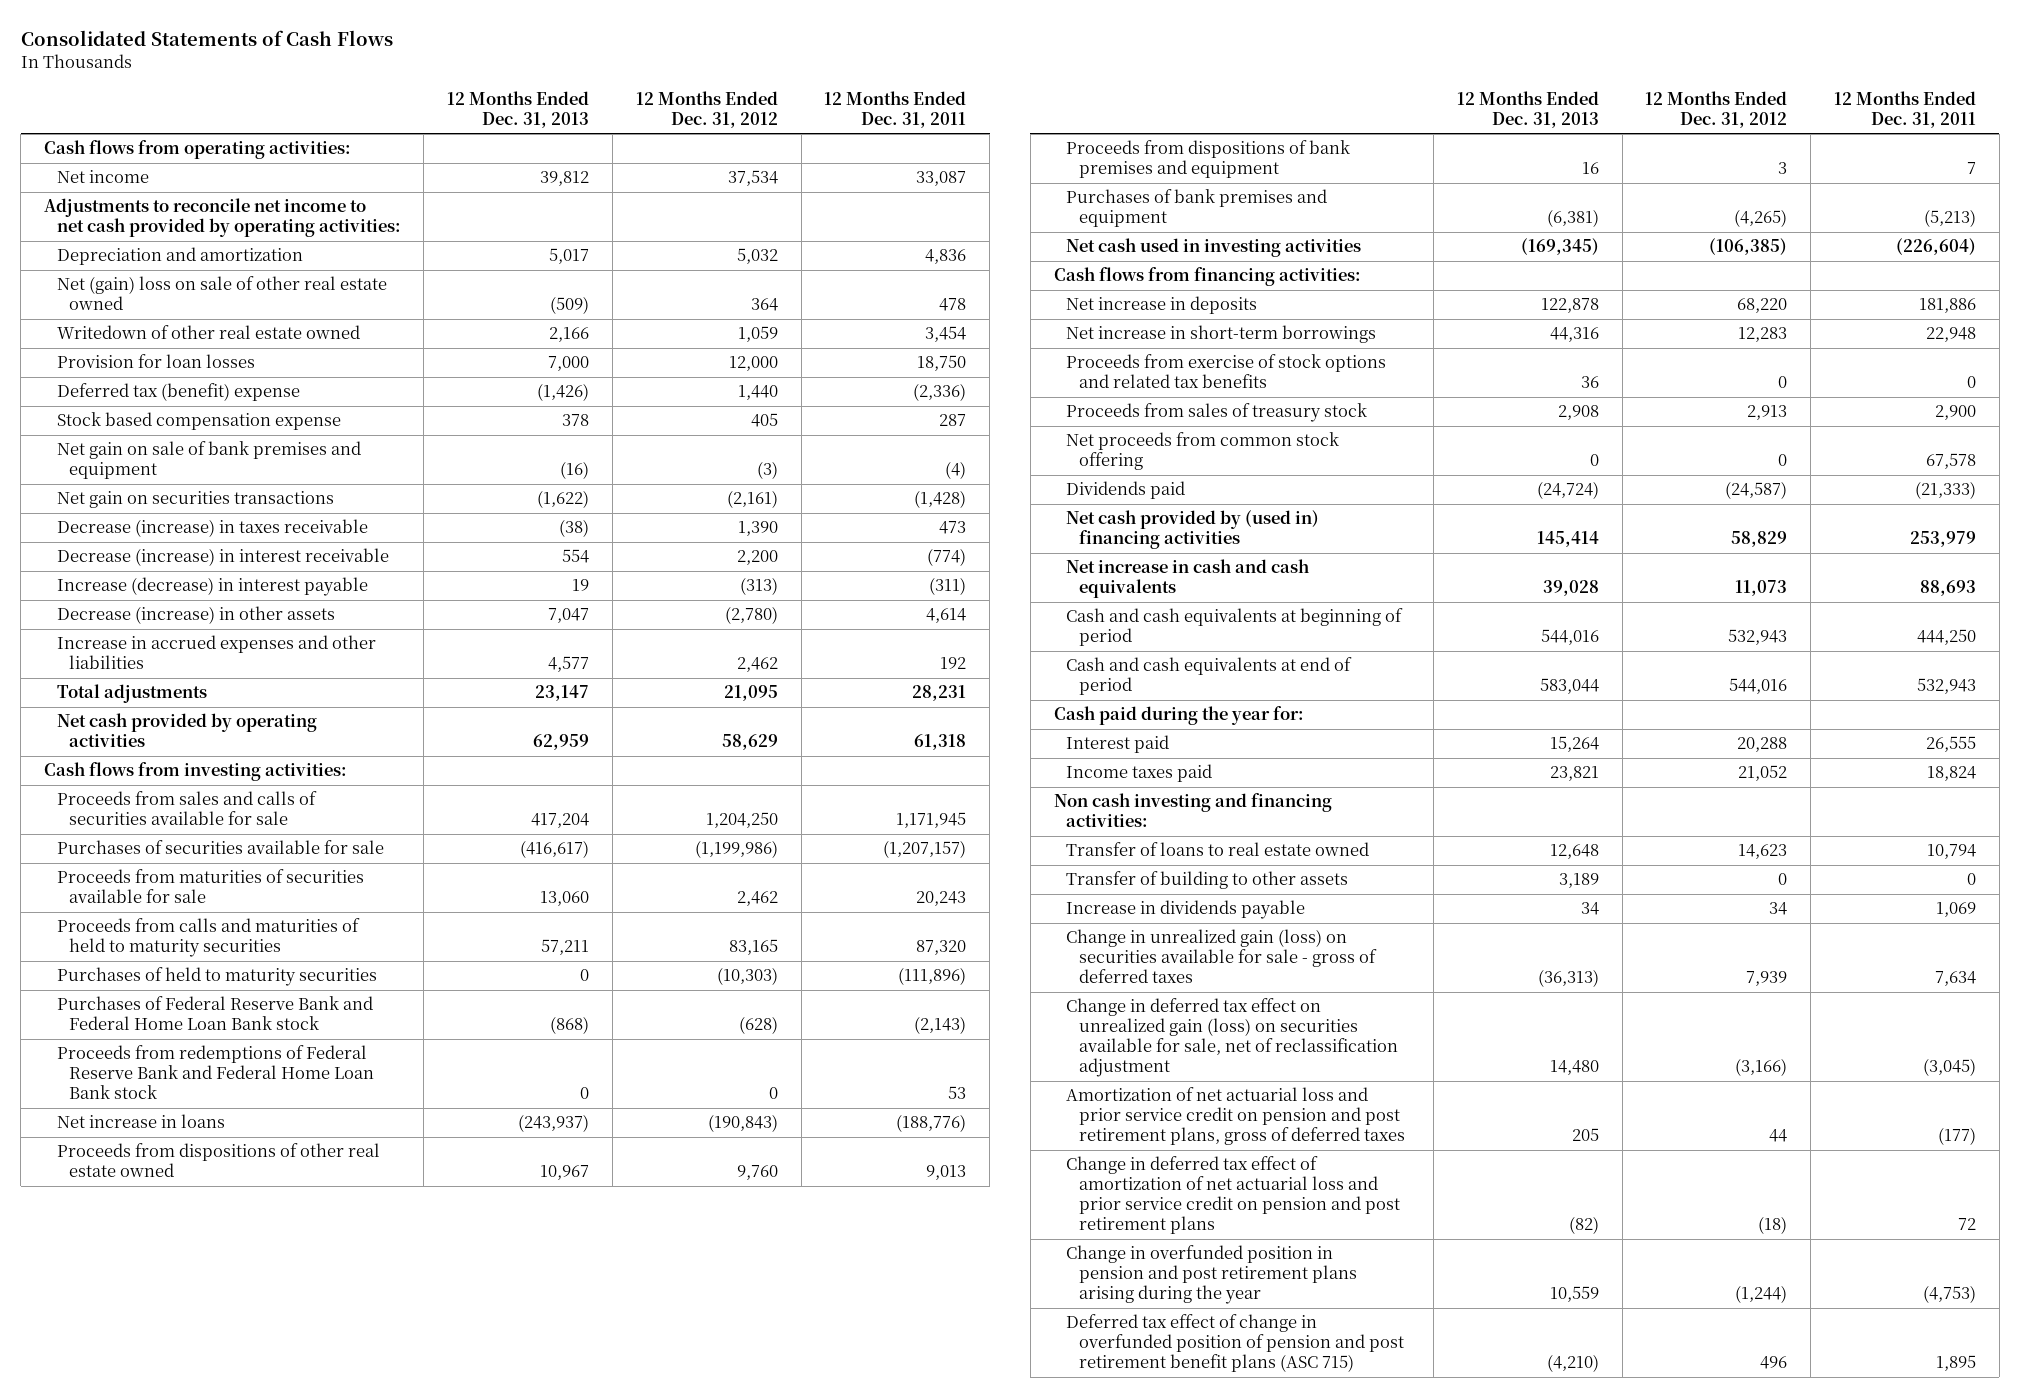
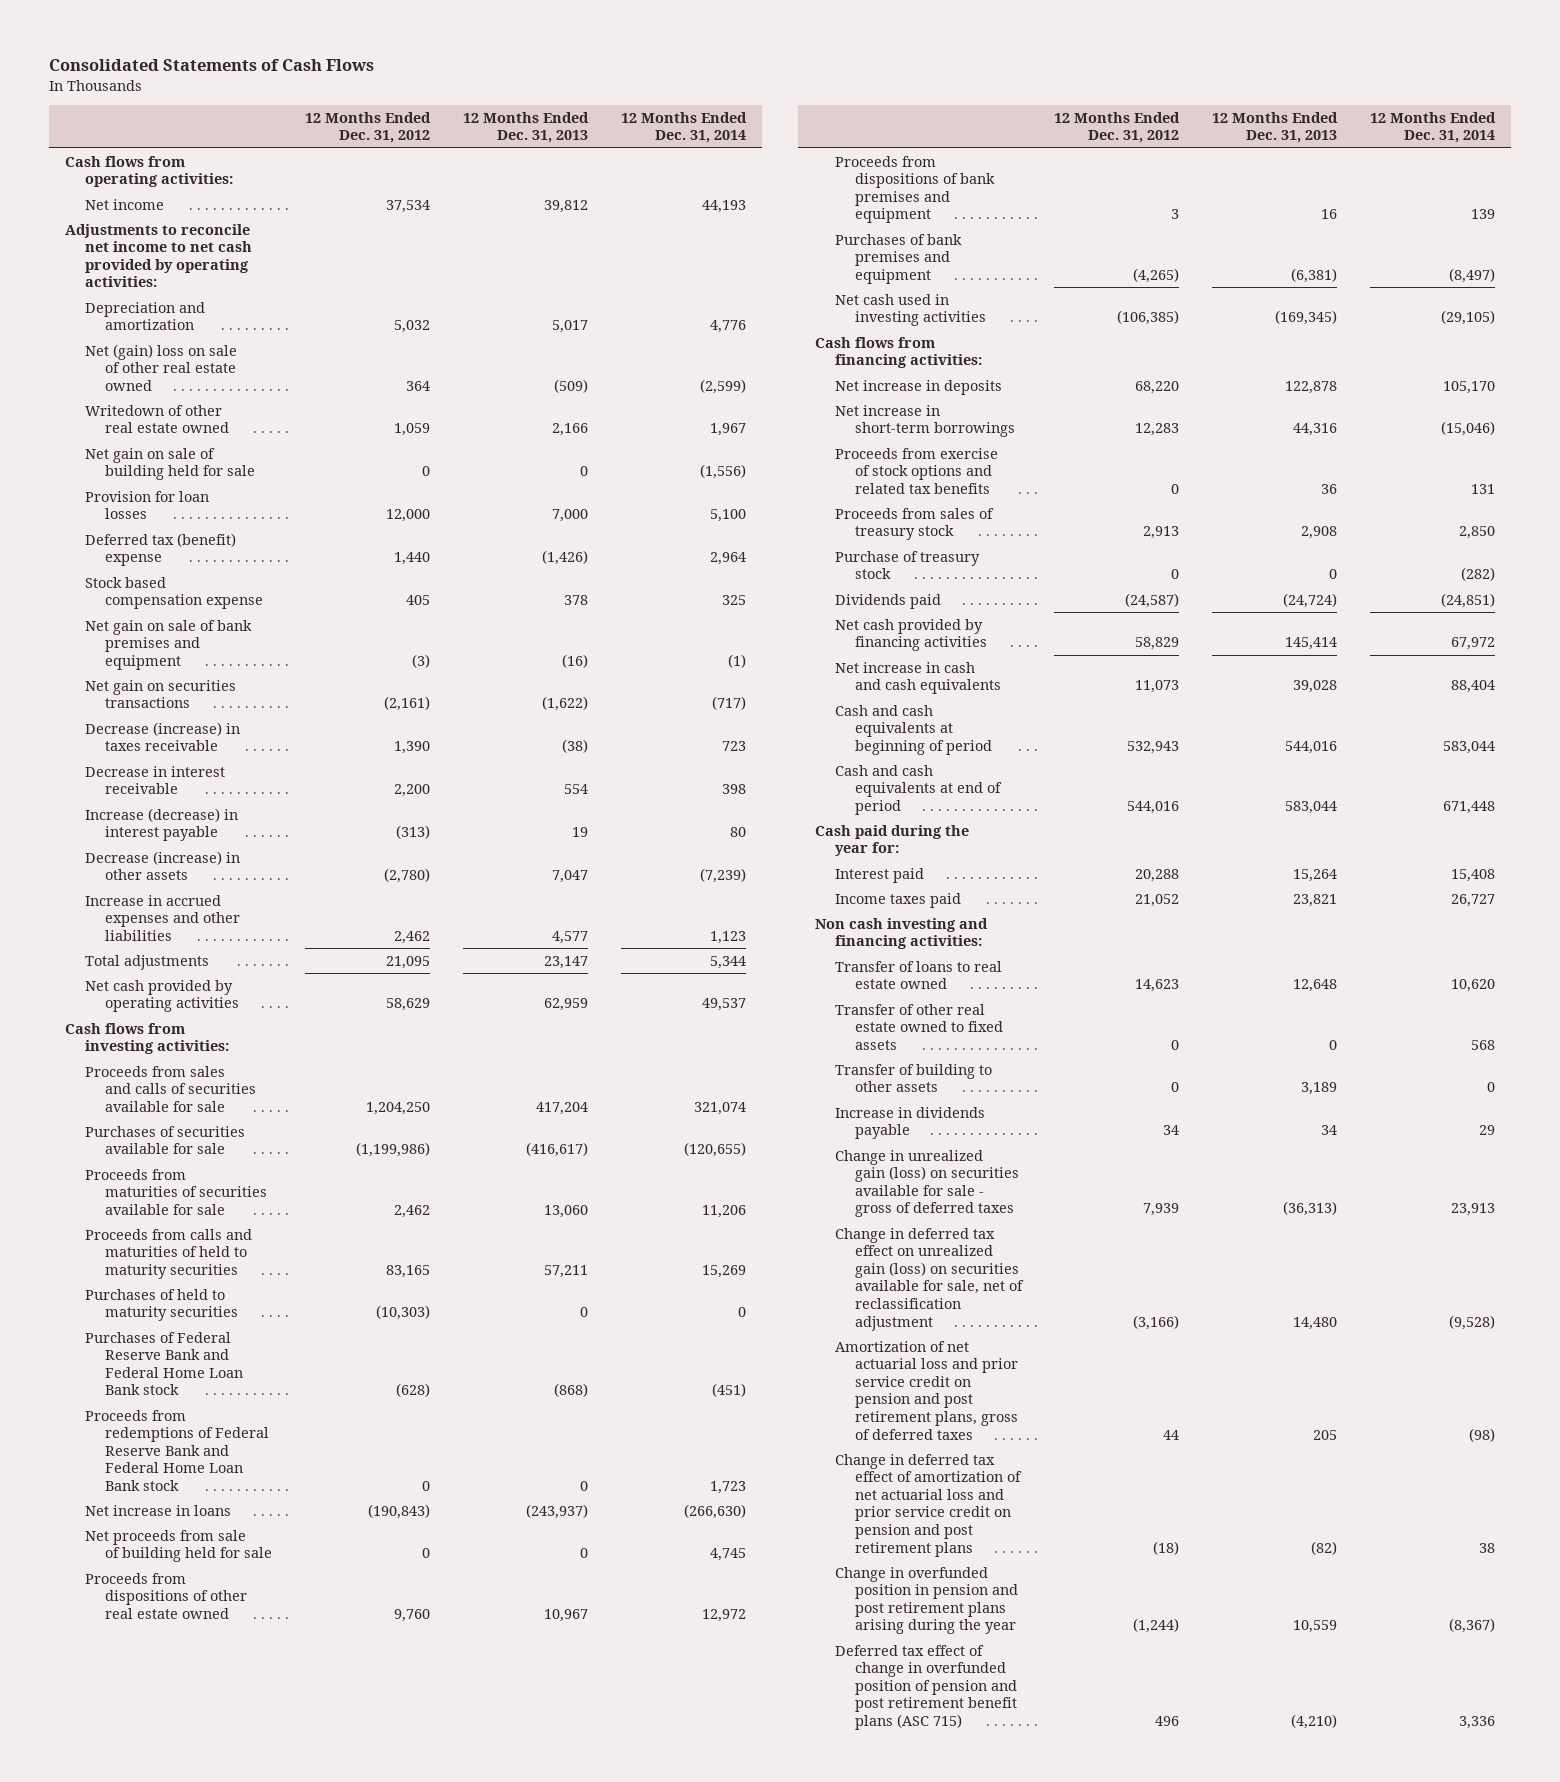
[824,90,967,128] 12 Months Ended Dec. 31, 2011 -> none
none -> [620,111,747,144] 12 Months Ended Dec. 31, 2014
none -> [85,447,256,481] Net gain on sale of building held for sale
[56,548,389,567] Decrease (increase) in interest receivable -> [85,765,226,795] Decrease in interest receivable
none -> [85,1529,273,1563] Net proceeds from sale of building held for sale
[1066,432,1340,471] Net proceeds from common stock offering -> none
none -> [834,550,980,580] Purchase of treasury stock
[1066,510,1320,550] Net cash provided by (used in) financing activities -> [834,618,987,652] Net cash provided by financing activities
none -> [834,1003,1003,1050] Transfer of other real estate owned to fixed assets

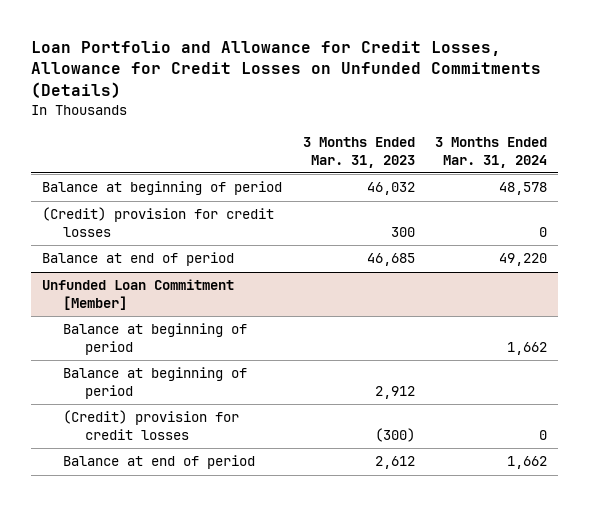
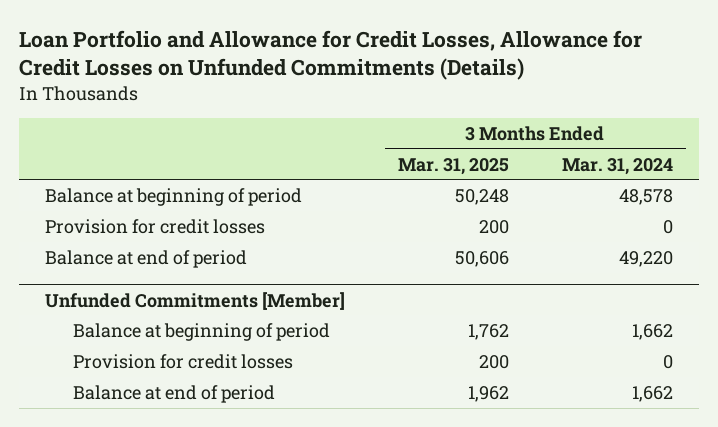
[302,137,415,168] 3 Months Ended Mar. 31, 2023 -> none
none -> [397,157,509,175] Mar. 31, 2025
[41,207,274,237] (Credit) provision for credit losses -> [45,218,266,234] Provision for credit losses
[41,279,234,310] Unfunded Loan Commitment [Member] -> [45,291,346,310] Unfunded Commitments [Member]
[63,367,248,399] Balance at beginning of period -> none
[63,410,240,440] (Credit) provision for credit losses -> [73,353,294,369] Provision for credit losses

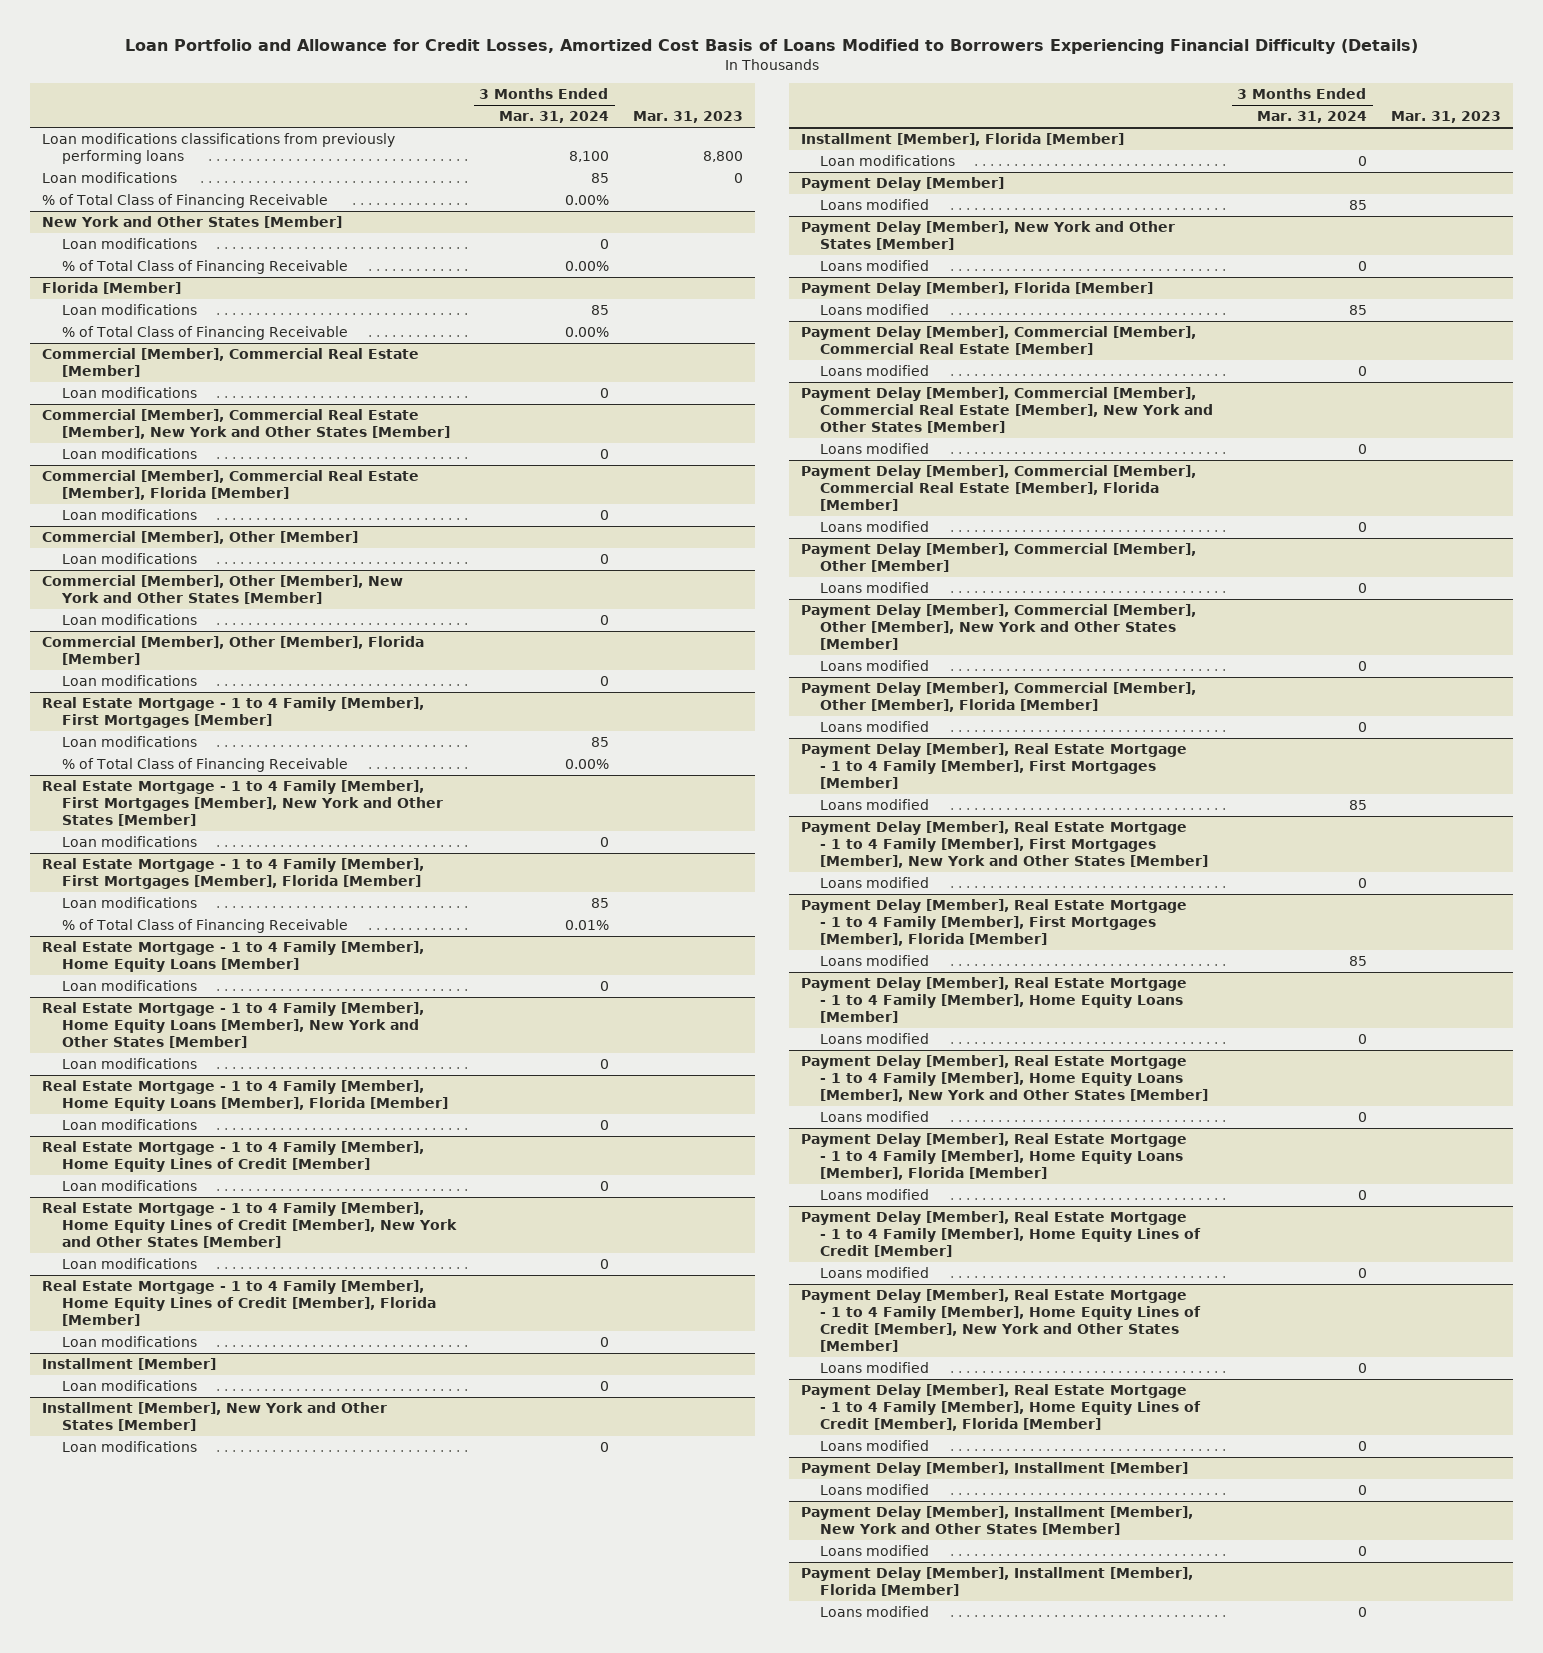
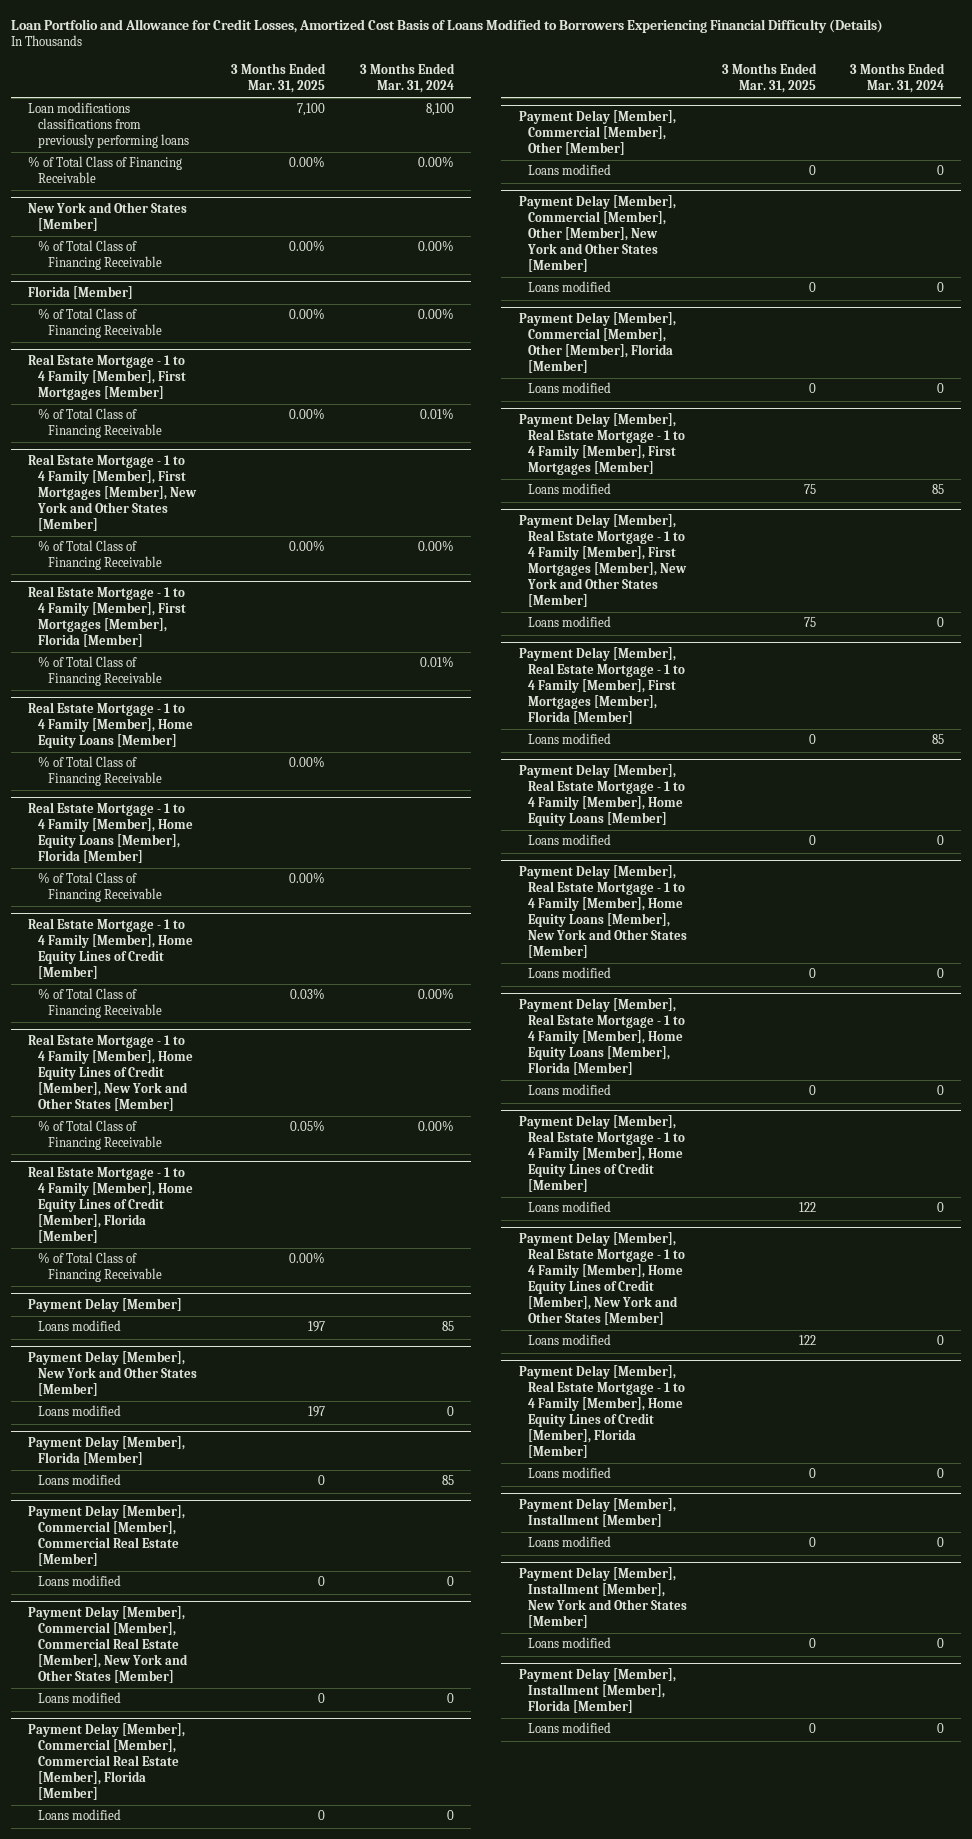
[632,111,743,124] Mar. 31, 2023 -> none
none -> [231,63,327,94] 3 Months Ended Mar. 31, 2025
[42,171,178,183] Loan modifications -> none
[61,237,197,249] Loan modifications -> none
[61,303,197,315] Loan modifications -> none
[42,347,420,378] Commercial [Member], Commercial Real Estate [Member] -> none
[61,386,197,398] Loan modifications -> none
[42,408,450,440] Commercial [Member], Commercial Real Estate [Member], New York and Other States [Member] -> none
[61,447,197,459] Loan modifications -> none
[42,469,420,501] Commercial [Member], Commercial Real Estate [Member], Florida [Member] -> none
[61,508,197,520] Loan modifications -> none
[42,530,359,544] Commercial [Member], Other [Member] -> none
[61,552,197,564] Loan modifications -> none
[42,574,404,605] Commercial [Member], Other [Member], New York and Other States [Member] -> none
[61,613,197,625] Loan modifications -> none
[42,635,425,666] Commercial [Member], Other [Member], Florida [Member] -> none
[61,674,197,686] Loan modifications -> none
[61,735,197,747] Loan modifications -> none
[564,758,609,769] 0.00% -> [419,408,454,420] 0.01%
[61,835,197,847] Loan modifications -> none
none -> [37,540,162,571] % of Total Class of Financing Receivable
[61,896,197,908] Loan modifications -> none
[61,979,197,991] Loan modifications -> none
[42,1001,425,1049] Real Estate Mortgage - 1 to 4 Family [Member], Home Equity Loans [Member], New York and Other States [Member] -> none
[61,1057,197,1069] Loan modifications -> none
none -> [37,756,162,787] % of Total Class of Financing Receivable
[61,1118,197,1130] Loan modifications -> none
none -> [37,872,162,903] % of Total Class of Financing Receivable
[61,1179,197,1191] Loan modifications -> none
none -> [37,988,162,1019] % of Total Class of Financing Receivable
[61,1257,197,1269] Loan modifications -> none
none -> [37,1120,162,1151] % of Total Class of Financing Receivable
[61,1335,197,1347] Loan modifications -> none
[42,1357,217,1370] Installment [Member] -> none
[61,1379,197,1391] Loan modifications -> none
[42,1401,388,1432] Installment [Member], New York and Other States [Member] -> none
[61,1440,197,1452] Loan modifications -> none
[800,132,1124,146] Installment [Member], Florida [Member] -> none
[820,154,956,166] Loan modifications -> none
none -> [37,1252,162,1283] % of Total Class of Financing Receivable

